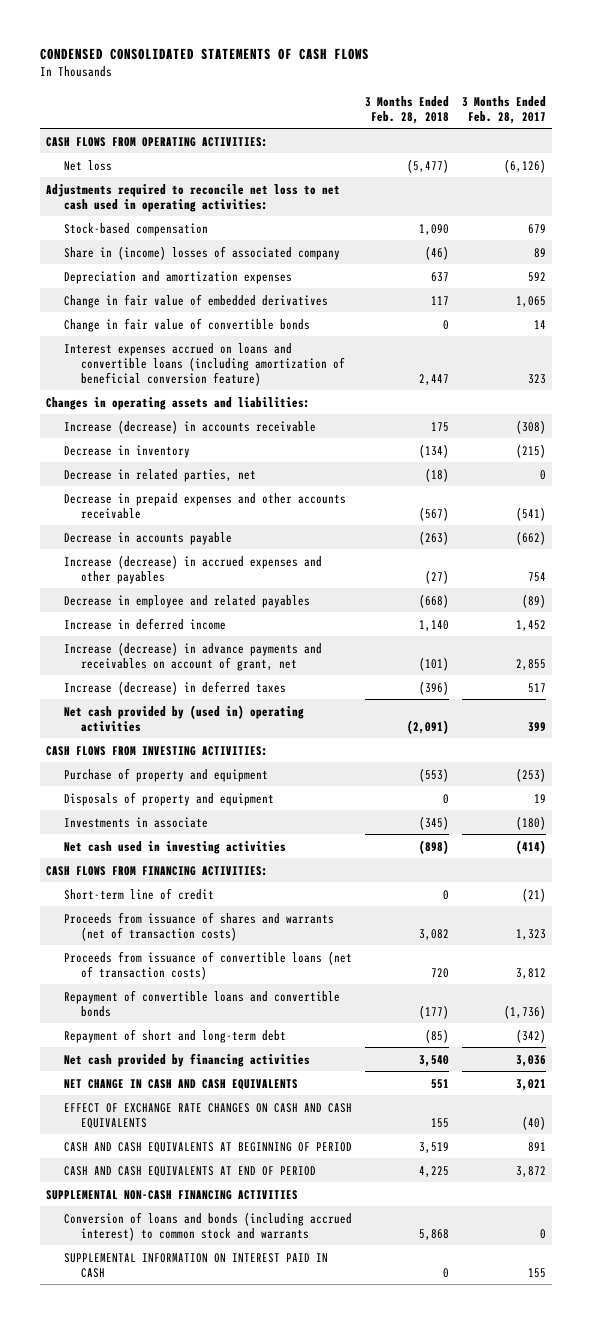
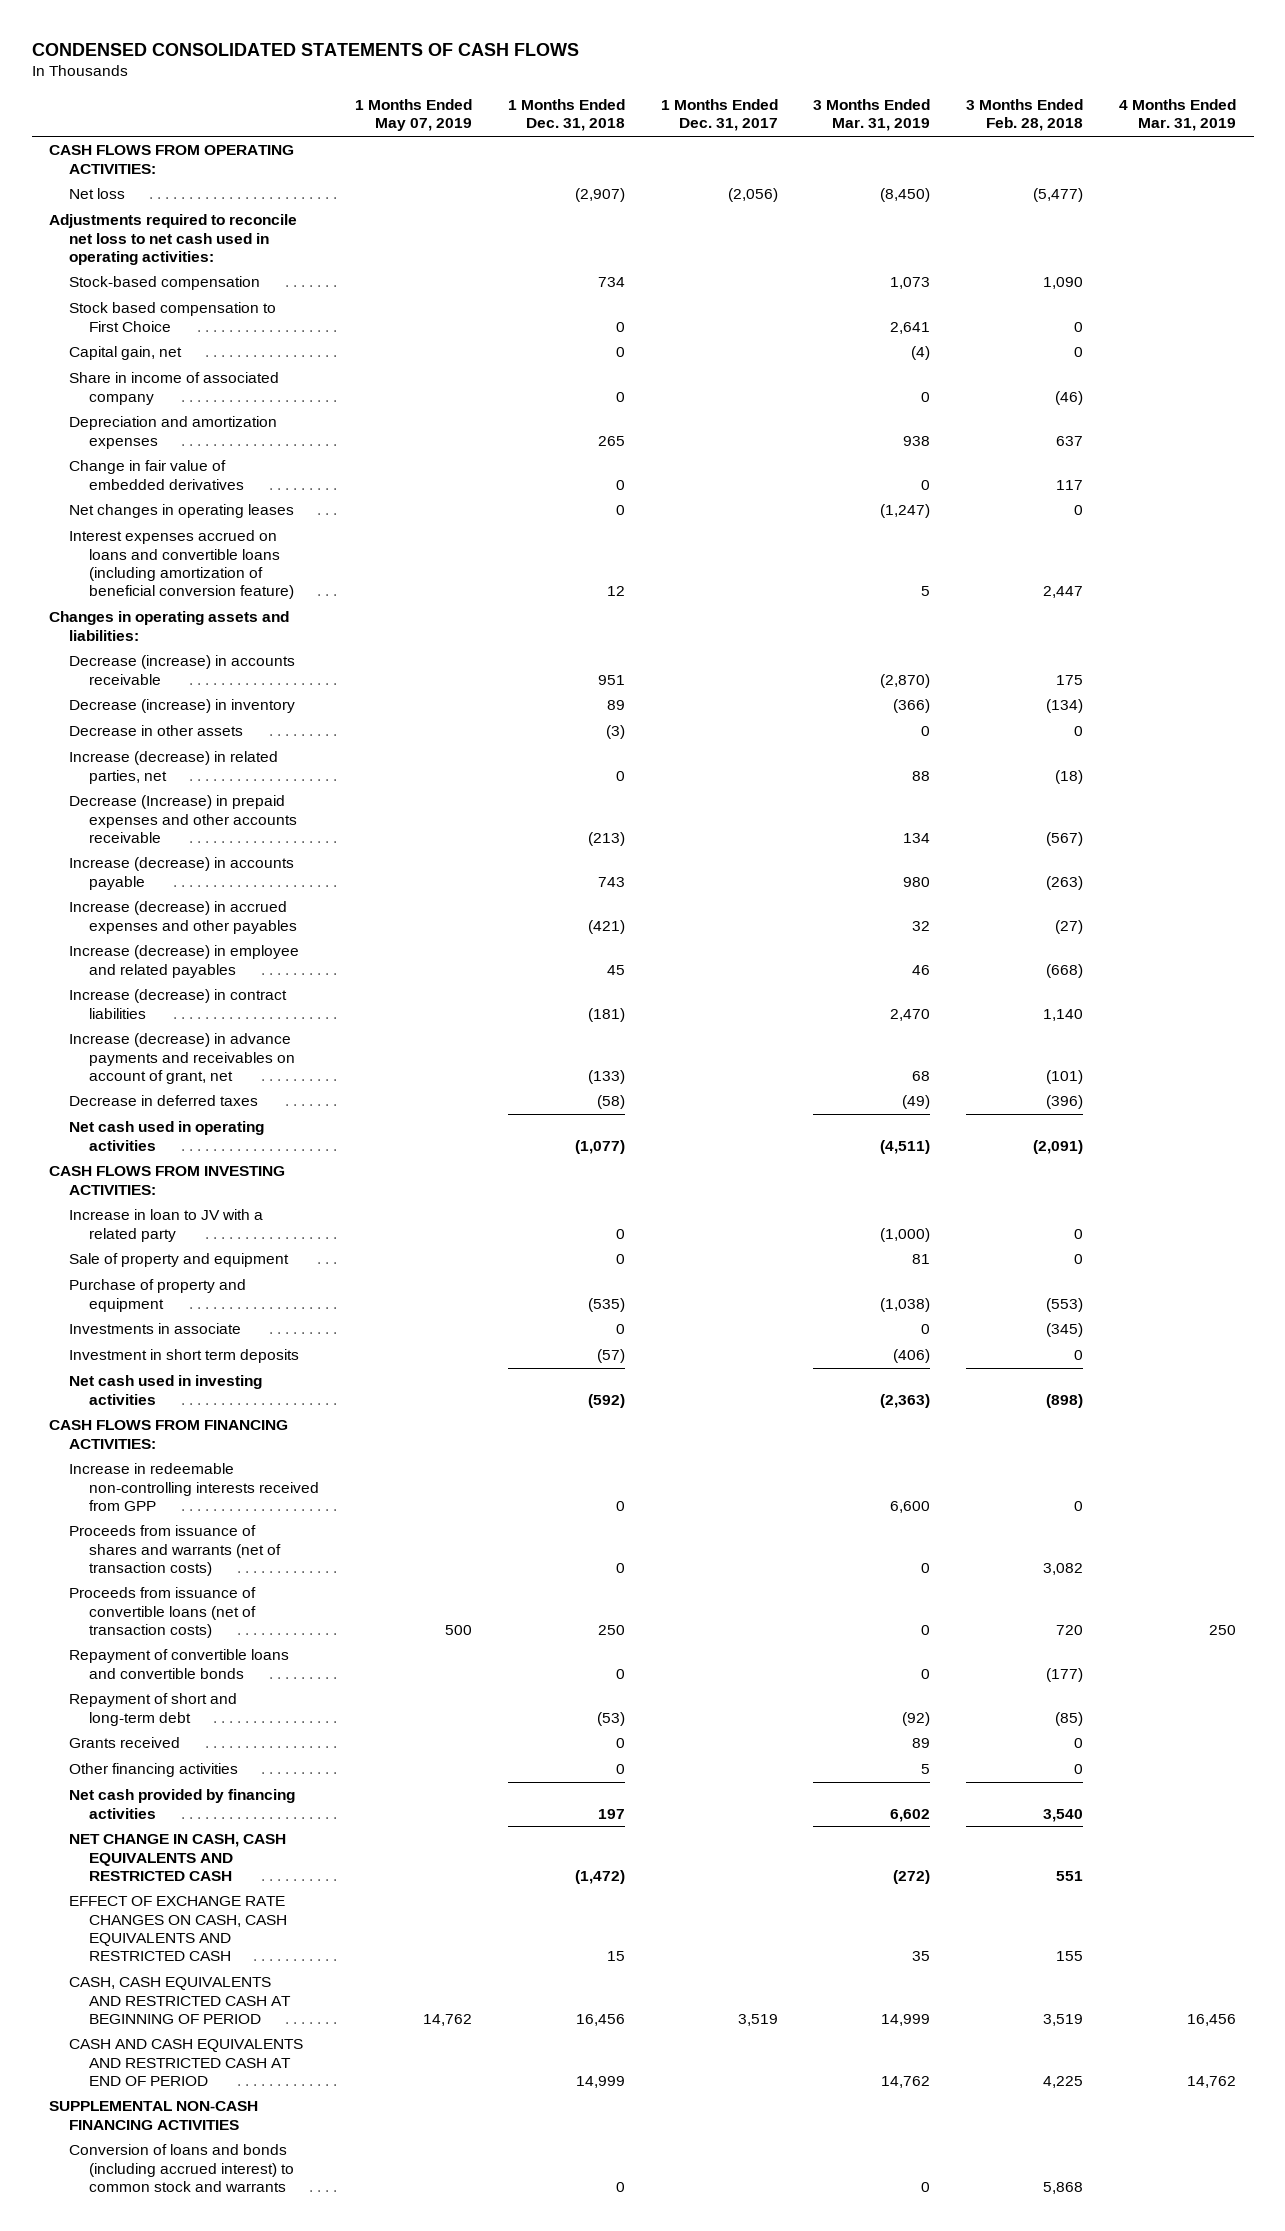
[461,95,546,124] 3 Months Ended Feb. 28, 2017 -> none
none -> [355,99,473,132] 1 Months Ended May 07, 2019
none -> [507,99,625,132] 1 Months Ended Dec. 31, 2018
none -> [660,99,778,132] 1 Months Ended Dec. 31, 2017
none -> [813,99,931,132] 3 Months Ended Mar. 31, 2019
none -> [1119,99,1237,132] 4 Months Ended Mar. 31, 2019
none -> [69,302,277,332] Stock based compensation to First Choice
none -> [69,346,183,361] Capital gain, net
[63,245,340,260] Share in (income) losses of associated company -> [69,372,280,405] Share in income of associated company
[63,317,310,332] Change in fair value of convertible bonds -> none
none -> [69,504,295,519] Net changes in operating leases
[63,419,316,434] Increase (decrease) in accounts receivable -> [69,655,296,685] Decrease (increase) in accounts receivable
[63,444,190,458] Decrease in inventory -> [69,699,296,714] Decrease (increase) in inventory
none -> [69,725,244,737] Decrease in other assets
[63,468,256,482] Decrease in related parties, net -> [69,751,279,784] Increase (decrease) in related parties, net
[63,492,346,519] Decrease in prepaid expenses and other accounts receivable -> [69,795,298,843] Decrease (Increase) in prepaid expenses and other accounts receivable
[63,531,232,545] Decrease in accounts payable -> [69,857,295,890] Increase (decrease) in accounts payable
[63,594,310,608] Decrease in employee and related payables -> [69,945,300,978] Increase (decrease) in employee and related payables
[63,617,226,630] Increase in deferred income -> [69,989,288,1019] Increase (decrease) in contract liabilities
[63,680,286,695] Increase (decrease) in deferred taxes -> [69,1095,259,1107] Decrease in deferred taxes
[63,704,304,732] Net cash provided by (used in) operating activities -> [69,1121,265,1151] Net cash used in operating activities
none -> [69,1209,264,1242] Increase in loan to JV with a related party
none -> [69,1253,290,1268] Sale of property and equipment
[63,791,274,806] Disposals of property and equipment -> none
none -> [69,1349,300,1364] Investment in short term deposits
[63,887,214,900] Short-term line of credit -> none
none -> [69,1463,320,1511] Increase in redeemable non-controlling interests received from GPP
none -> [69,1737,181,1749] Grants received
none -> [69,1763,239,1778] Other financing activities
[63,1078,298,1090] NET CHANGE IN CASH AND CASH EQUIVALENTS -> [69,1834,287,1881] NET CHANGE IN CASH, CASH EQUIVALENTS AND RESTRICTED CASH
[63,1102,352,1129] EFFECT OF EXCHANGE RATE CHANGES ON CASH AND CASH EQUIVALENTS -> [69,1896,288,1961] EFFECT OF EXCHANGE RATE CHANGES ON CASH, CASH EQUIVALENTS AND RESTRICTED CASH
[63,1141,352,1153] CASH AND CASH EQUIVALENTS AT BEGINNING OF PERIOD -> [69,1977,292,2024] CASH, CASH EQUIVALENTS AND RESTRICTED CASH AT BEGINNING OF PERIOD
[63,1165,316,1177] CASH AND CASH EQUIVALENTS AT END OF PERIOD -> [69,2039,304,2086] CASH AND CASH EQUIVALENTS AND RESTRICTED CASH AT END OF PERIOD
[63,1252,328,1278] SUPPLEMENTAL INFORMATION ON INTEREST PAID IN CASH -> none

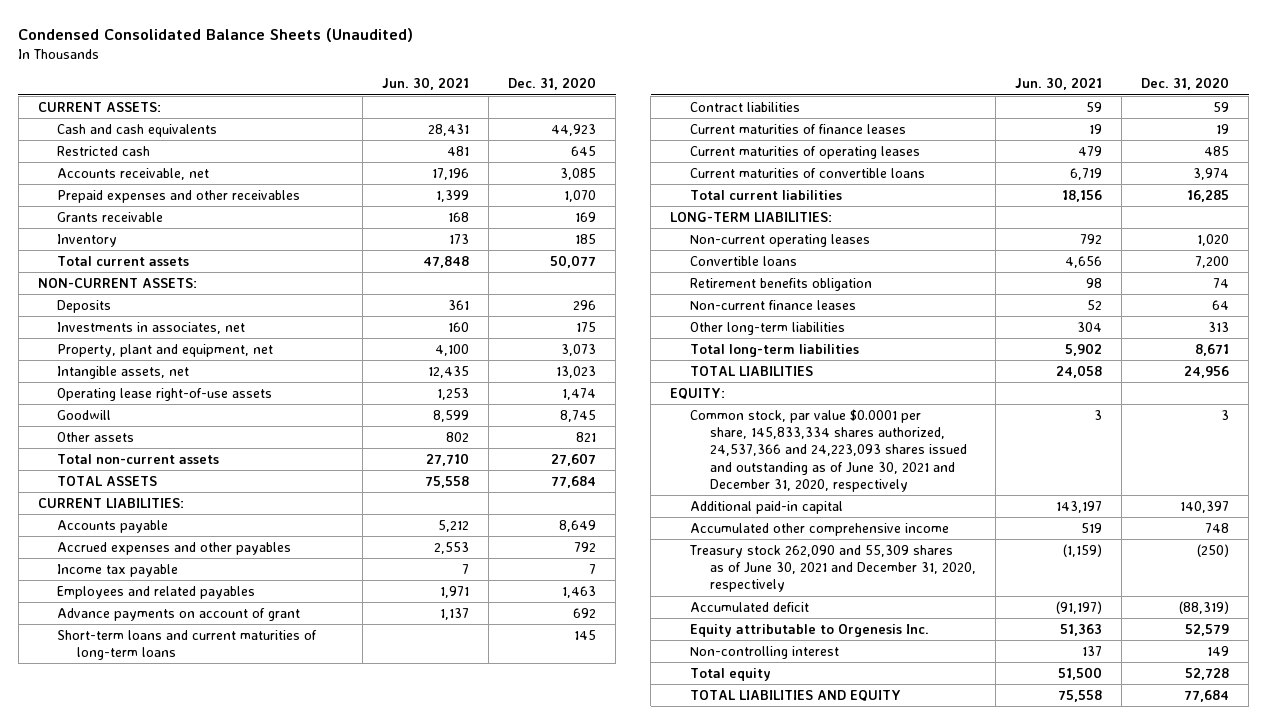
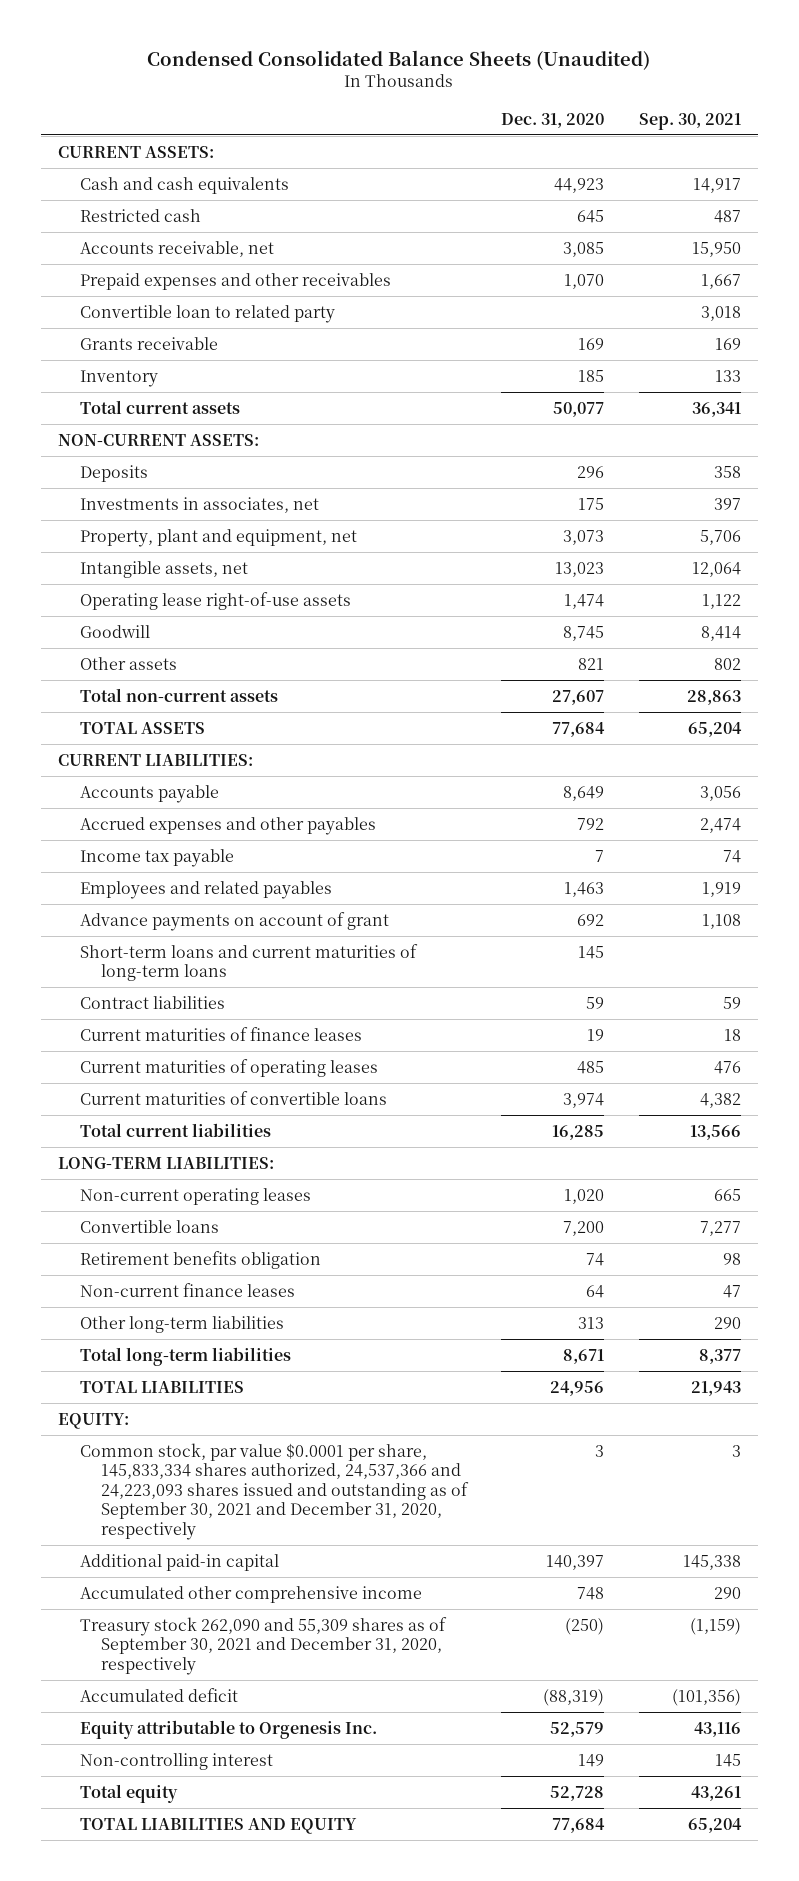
[382,77,470,91] Jun. 30, 2021 -> none
none -> [638,112,741,130] Sep. 30, 2021
none -> [79,304,335,323] Convertible loan to related party
[690,408,967,492] Common stock, par value $0.0001 per share, 145,833,334 shares authorized, 24,537,366 and 24,223,093 shares issued and outstanding as of June 30, 2021 and December 31, 2020, respectively -> [79,1442,470,1540] Common stock, par value $0.0001 per share, 145,833,334 shares authorized, 24,537,366 and 24,223,093 shares issued and outstanding as of September 30, 2021 and December 31, 2020, respectively
[689,544,976,593] Treasury stock 262,090 and 55,309 shares as of June 30, 2021 and December 31, 2020, respectively -> [79,1616,447,1675] Treasury stock 262,090 and 55,309 shares as of September 30, 2021 and December 31, 2020, respectively

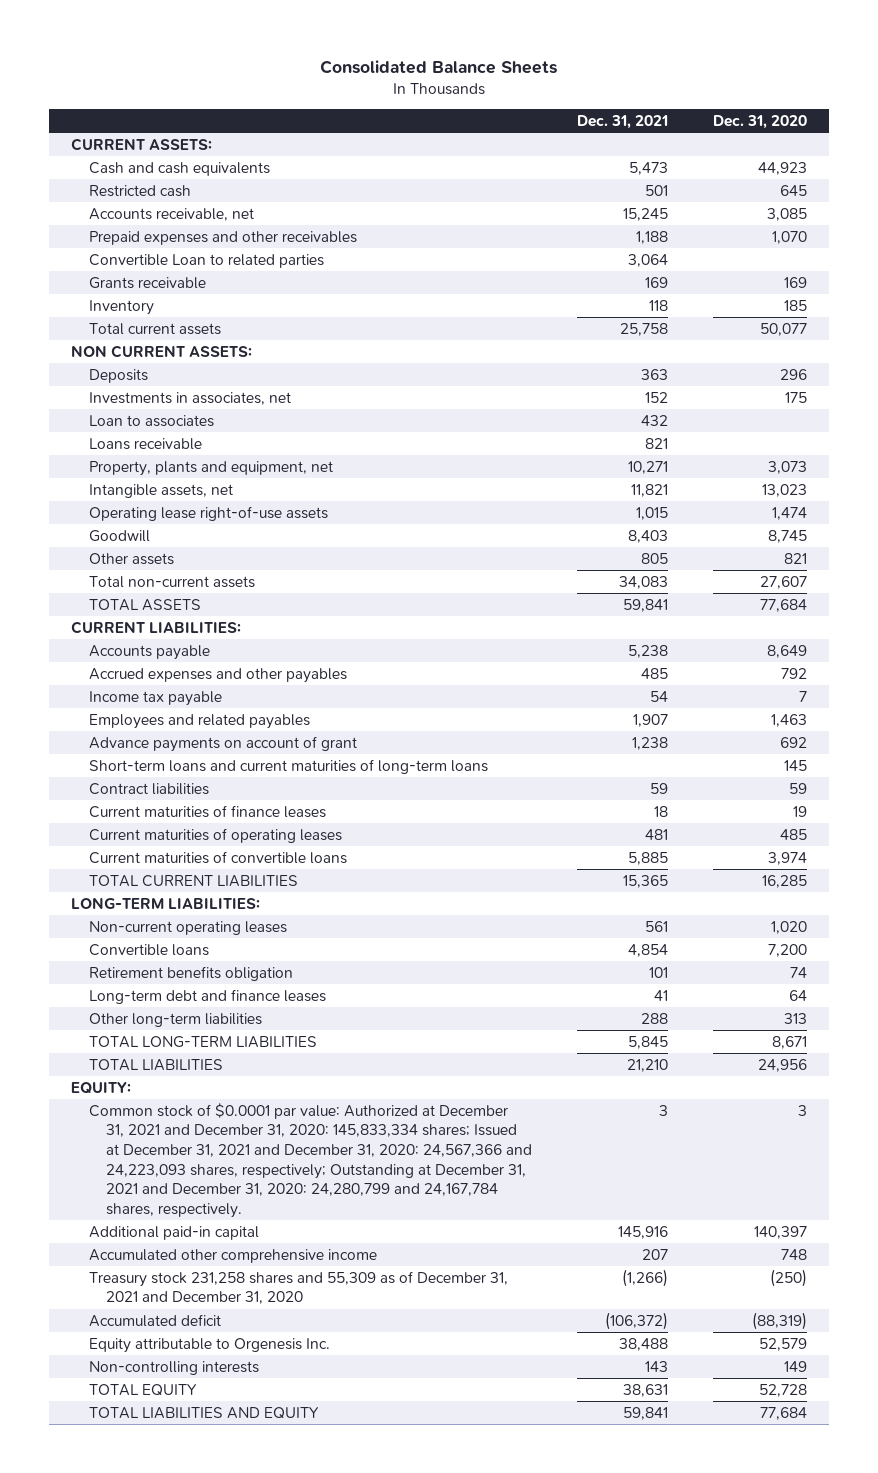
[147,49,651,70] Condensed Consolidated Balance Sheets (Unaudited) -> [320,59,558,74] Consolidated Balance Sheets
[638,112,741,130] Sep. 30, 2021 -> none
none -> [577,114,669,129] Dec. 31, 2021
[79,304,335,323] Convertible loan to related party -> [88,253,324,268] Convertible Loan to related parties
[58,433,260,446] NON-CURRENT ASSETS: -> [71,344,253,358] NON CURRENT ASSETS:
none -> [88,414,214,427] Loan to associates
none -> [88,437,202,450] Loans receivable
[79,528,357,547] Property, plant and equipment, net -> [88,460,333,476] Property, plants and equipment, net
[79,1122,271,1137] Total current liabilities -> [88,874,298,887] TOTAL CURRENT LIABILITIES
[79,1282,295,1297] Non-current finance leases -> [88,988,326,1004] Long-term debt and finance leases
[79,1346,291,1366] Total long-term liabilities -> [88,1035,317,1048] TOTAL LONG-TERM LIABILITIES
[79,1442,470,1540] Common stock, par value $0.0001 per share, 145,833,334 shares authorized, 24,537,366 and 24,223,093 shares issued and outstanding as of September 30, 2021 and December 31, 2020, respectively -> [88,1102,533,1218] Common stock of $0.0001 par value: Authorized at December 31, 2021 and December 31, 2020: 145,833,334 shares; Issued at December 31, 2021 and December 31, 2020: 24,567,366 and 24,223,093 shares, respectively; Outstanding at December 31, 2021 and December 31, 2020: 24,280,799 and 24,167,784 shares, respectively.
[79,1616,447,1675] Treasury stock 262,090 and 55,309 shares as of September 30, 2021 and December 31, 2020, respectively -> [88,1270,508,1305] Treasury stock 231,258 shares and 55,309 as of December 31, 2021 and December 31, 2020
[79,1752,273,1770] Non-controlling interest -> [88,1360,259,1375] Non-controlling interests
[79,1783,178,1803] Total equity -> [88,1383,197,1396] TOTAL EQUITY

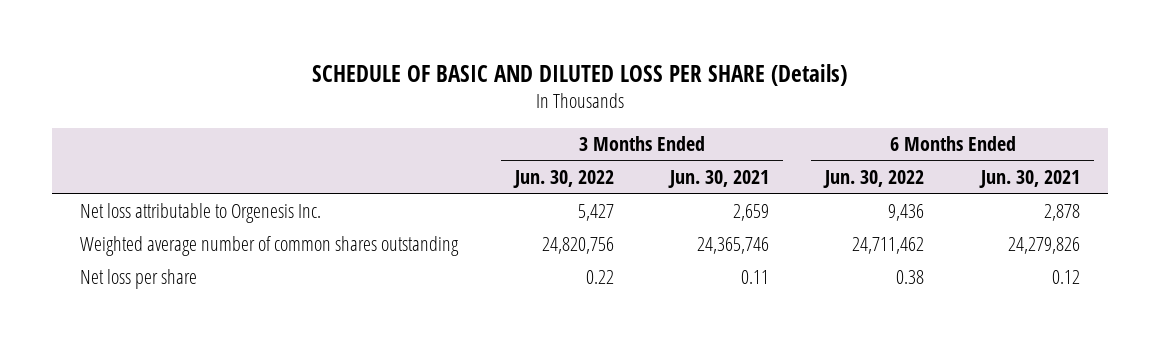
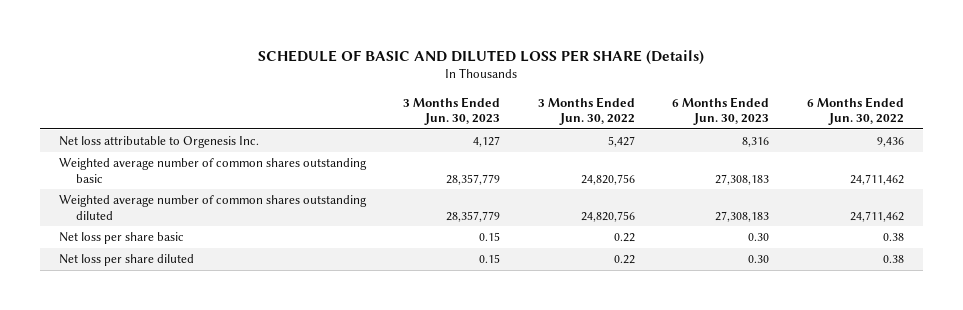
[668,170,770,189] Jun. 30, 2021 -> none
[978,170,1080,189] Jun. 30, 2021 -> none
none -> [403,96,501,126] 3 Months Ended Jun. 30, 2023
none -> [672,96,770,126] 6 Months Ended Jun. 30, 2023
[80,236,460,257] Weighted average number of common shares outstanding -> [58,158,367,183] Weighted average number of common shares outstanding basic
none -> [58,195,367,220] Weighted average number of common shares outstanding diluted
[80,269,198,290] Net loss per share -> [58,232,184,245] Net loss per share basic
none -> [58,254,194,267] Net loss per share diluted

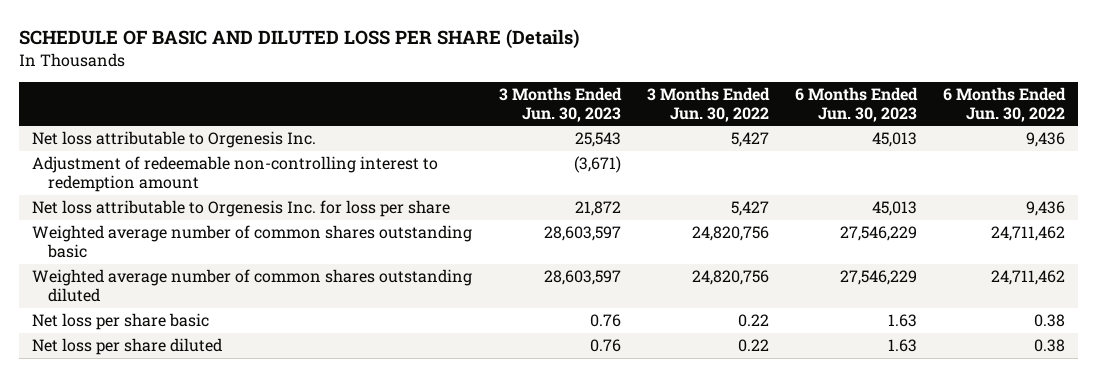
[473,136,501,148] 4,127 -> [574,132,621,148] 25,543
[742,137,770,148] 8,316 -> [872,132,918,148] 45,013
none -> [32,156,439,193] Adjustment of redeemable non-controlling interest to redemption amount
none -> [32,200,451,218] Net loss attributable to Orgenesis Inc. for loss per share
[446,173,501,185] 28,357,779 -> [543,226,621,242] 28,603,597
[715,173,770,185] 27,308,183 -> [840,226,918,242] 27,546,229
[446,210,501,222] 28,357,779 -> [543,270,621,286] 28,603,597
[715,210,770,222] 27,308,183 -> [840,270,918,286] 27,546,229
[479,232,501,242] 0.15 -> [589,314,621,328] 0.76
[748,233,770,242] 0.30 -> [888,314,918,328] 1.63
[479,254,501,264] 0.15 -> [589,339,621,353] 0.76
[748,255,770,264] 0.30 -> [888,339,918,353] 1.63

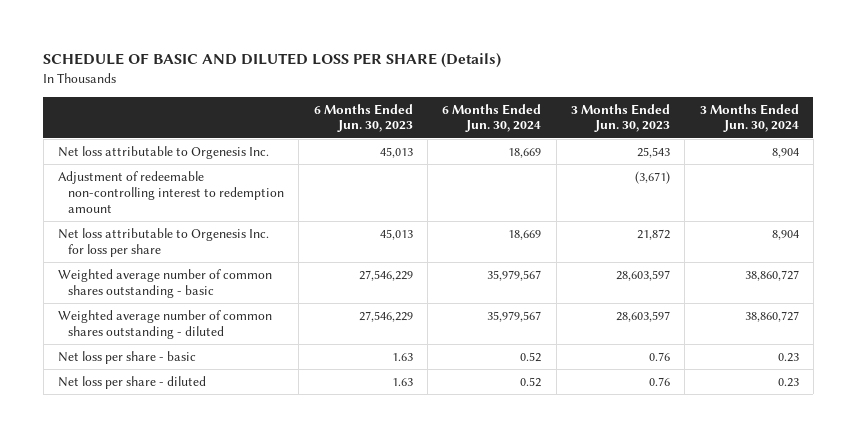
[646,86,770,122] 3 Months Ended Jun. 30, 2022 -> none
[943,86,1067,122] 6 Months Ended Jun. 30, 2022 -> none
none -> [442,103,542,133] 6 Months Ended Jun. 30, 2024
none -> [699,103,799,133] 3 Months Ended Jun. 30, 2024
[32,225,473,259] Weighted average number of common shares outstanding basic -> [58,269,273,298] Weighted average number of common shares outstanding - basic
[32,269,473,303] Weighted average number of common shares outstanding diluted -> [58,310,273,339] Weighted average number of common shares outstanding - diluted
[32,313,210,331] Net loss per share basic -> [58,351,197,365] Net loss per share - basic
[32,338,223,356] Net loss per share diluted -> [58,376,207,390] Net loss per share - diluted

